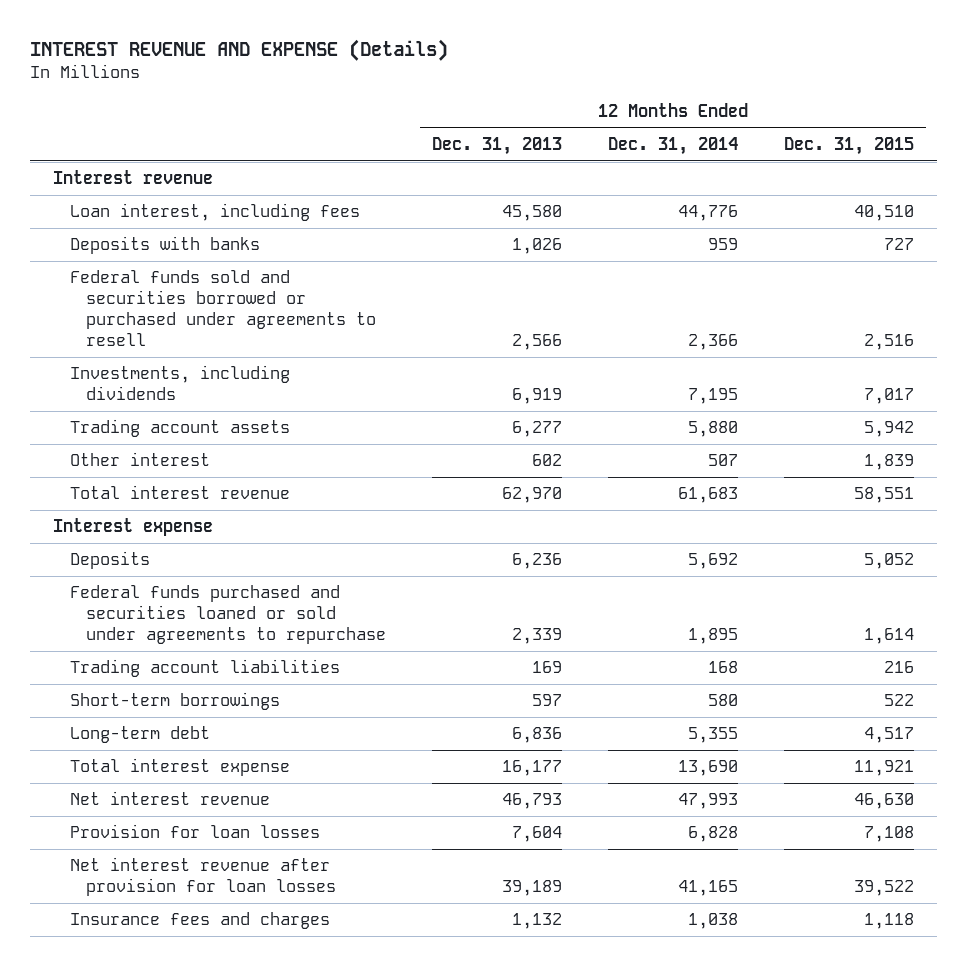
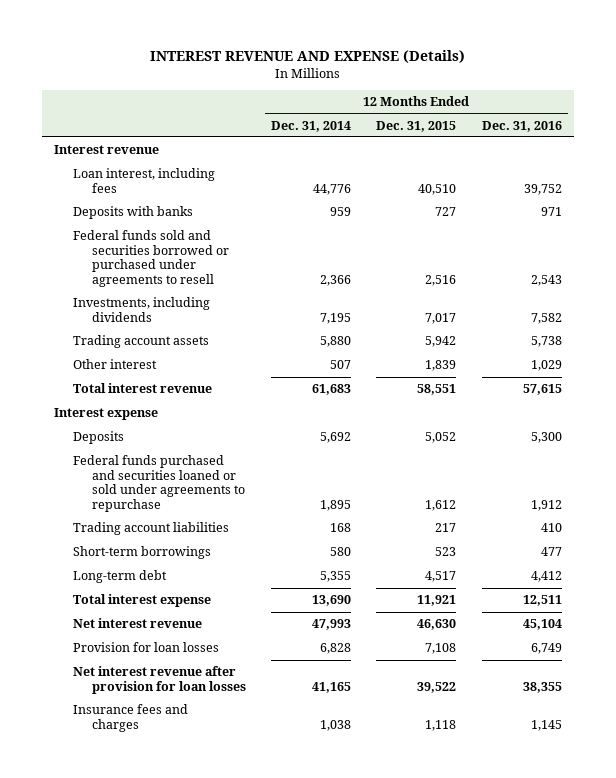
[431,136,562,155] Dec. 31, 2013 -> none
none -> [481,120,562,132] Dec. 31, 2016
[864,628,915,645] 1,614 -> [425,499,457,511] 1,612
[884,661,915,674] 216 -> [435,523,457,533] 217
[884,694,915,707] 522 -> [435,547,457,557] 523

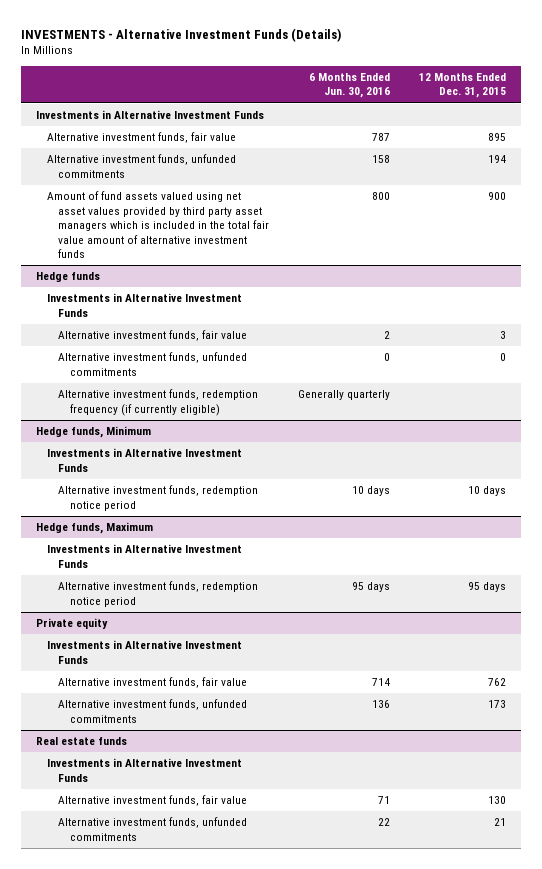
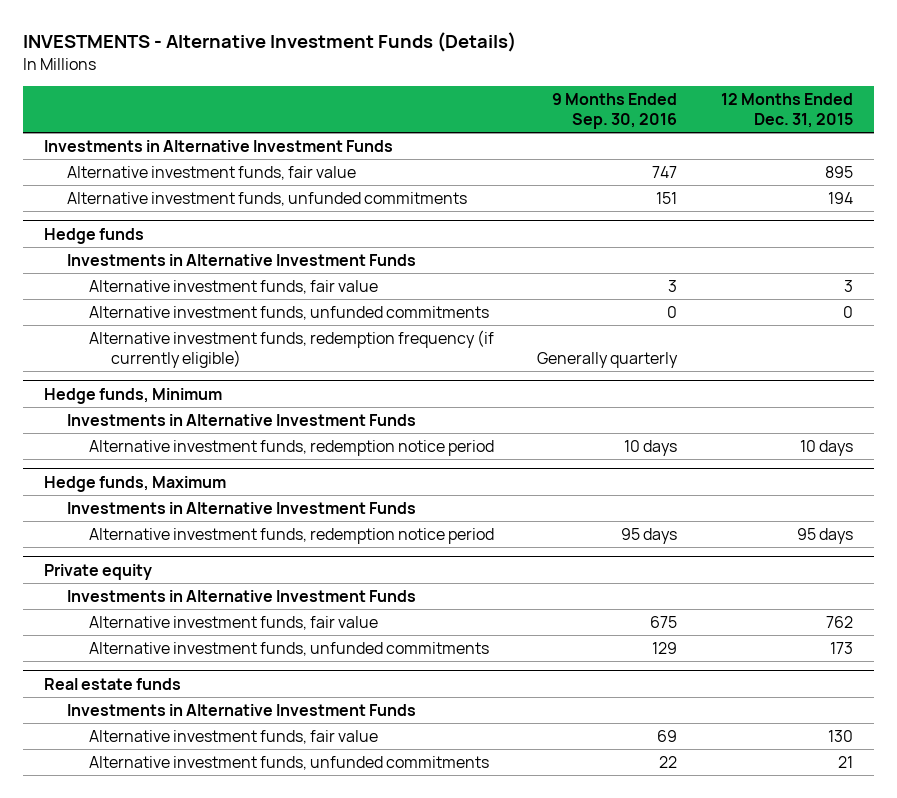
[309,72,391,99] 6 Months Ended Jun. 30, 2016 -> none
none -> [552,93,678,129] 9 Months Ended Sep. 30, 2016
[47,191,270,258] Amount of fund assets valued using net asset values provided by third party asset managers which is included in the total fair value amount of alternative investment funds -> none

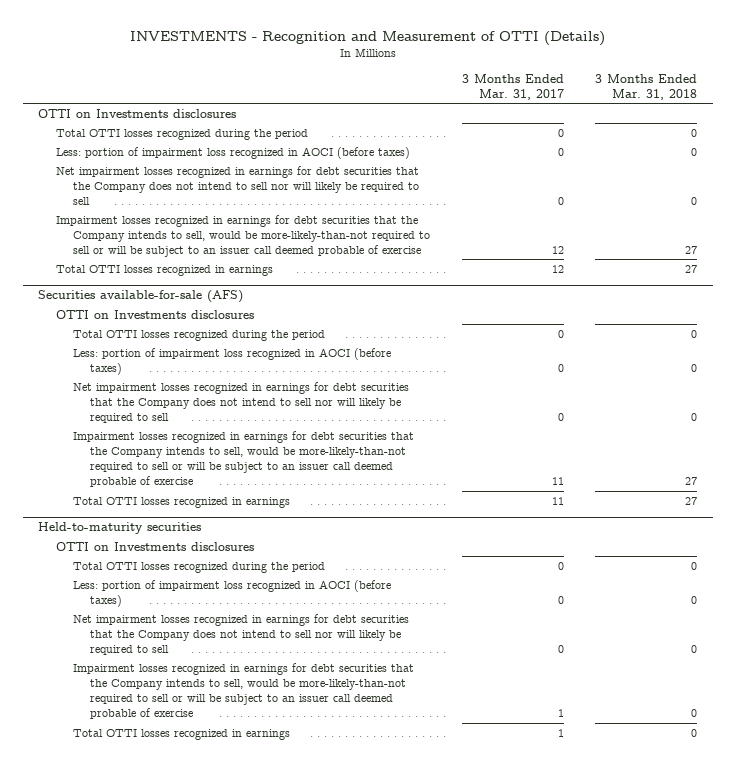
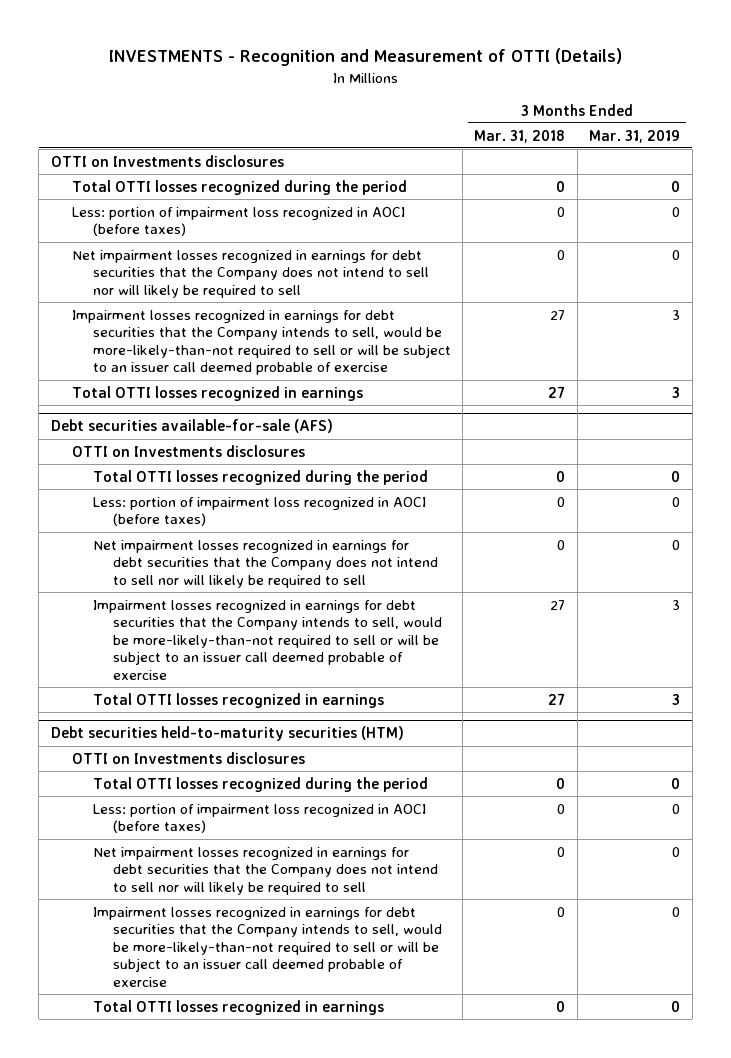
[461,73,564,100] 3 Months Ended Mar. 31, 2017 -> none
none -> [589,129,681,143] Mar. 31, 2019
[38,290,244,304] Securities available-for-sale (AFS) -> [50,419,333,434] Debt securities available-for-sale (AFS)
[38,522,202,535] Held-to-maturity securities -> [50,726,404,742] Debt securities held-to-maturity securities (HTM)

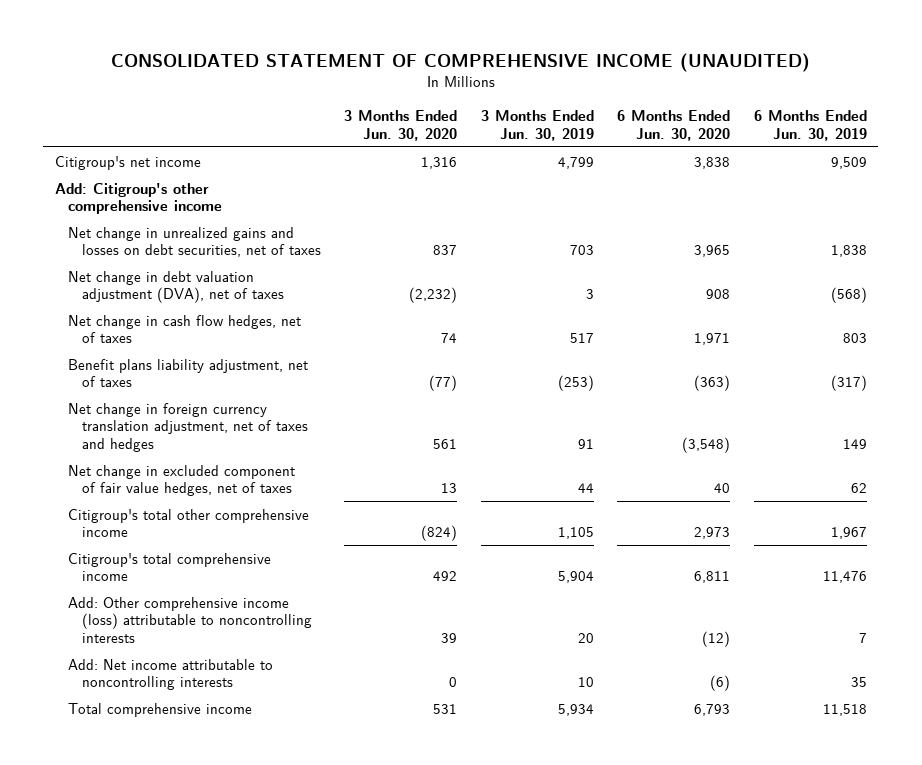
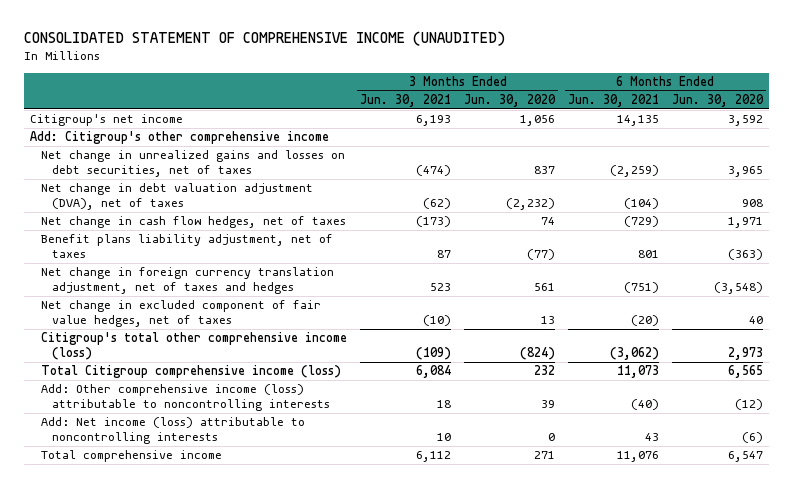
[480,110,594,141] 3 Months Ended Jun. 30, 2019 -> none
[753,110,867,141] 6 Months Ended Jun. 30, 2019 -> none
none -> [360,94,452,108] Jun. 30, 2021
none -> [567,94,659,108] Jun. 30, 2021
[421,156,458,169] 1,316 -> [520,115,556,127] 1,056
[694,156,731,169] 3,838 -> [727,115,763,127] 3,592
[68,508,310,538] Citigroup's total other comprehensive income -> [41,332,348,360] Citigroup's total other comprehensive income (loss)
[68,552,272,582] Citigroup's total comprehensive income -> [41,365,342,379] Total Citigroup comprehensive income (loss)
[433,571,458,582] 492 -> [534,365,556,376] 232
[694,571,731,584] 6,811 -> [727,365,763,379] 6,565
[68,658,274,691] Add: Net income attributable to noncontrolling interests -> [41,417,306,444] Add: Net income (loss) attributable to noncontrolling interests
[433,703,458,714] 531 -> [534,451,556,460] 271
[694,703,731,716] 6,793 -> [727,451,763,463] 6,547

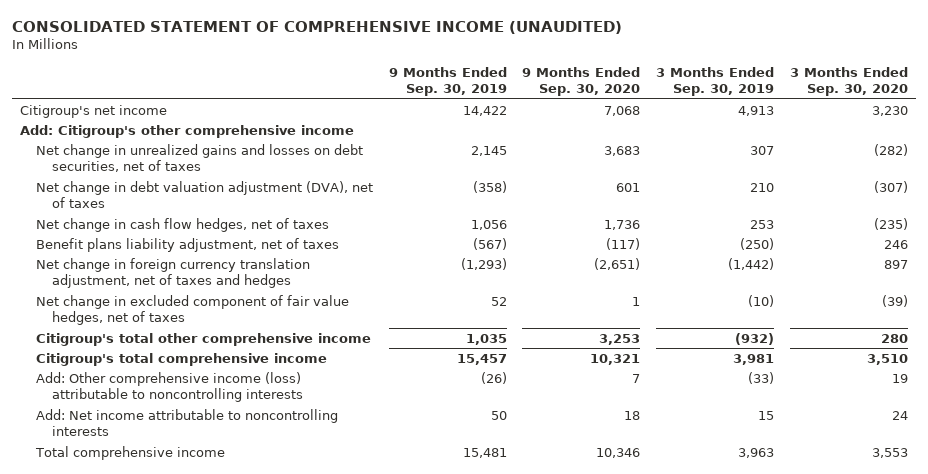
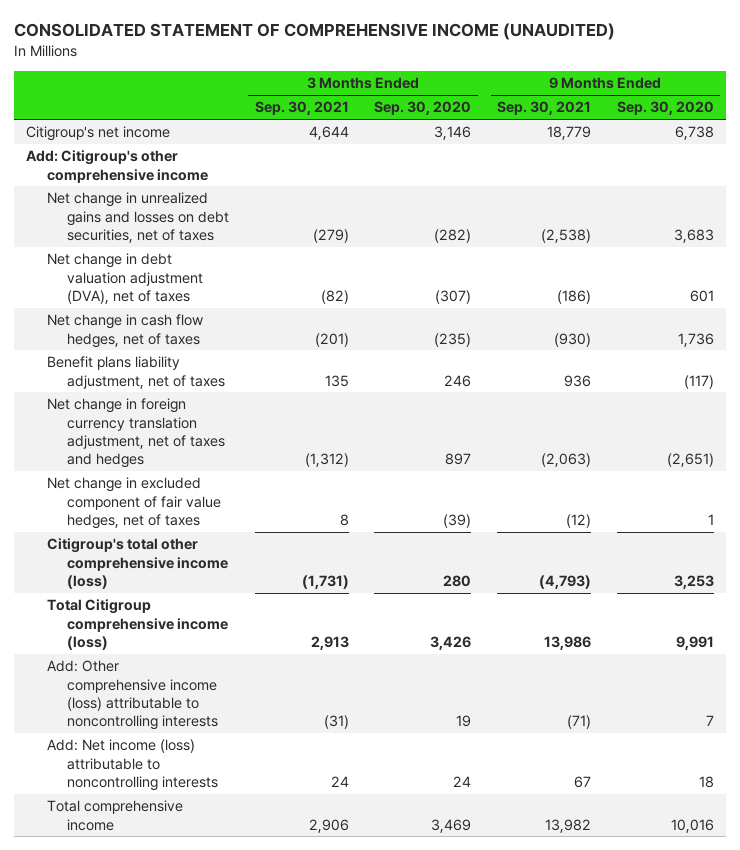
[388,66,507,97] 9 Months Ended Sep. 30, 2019 -> none
[656,66,775,97] 3 Months Ended Sep. 30, 2019 -> none
none -> [254,101,349,116] Sep. 30, 2021
none -> [496,101,591,116] Sep. 30, 2021
[604,105,641,116] 7,068 -> [674,126,714,141] 6,738
[871,105,908,116] 3,230 -> [434,126,472,141] 3,146
[36,332,372,346] Citigroup's total other comprehensive income -> [46,538,229,589] Citigroup's total other comprehensive income (loss)
[36,352,328,366] Citigroup's total comprehensive income -> [46,599,229,650] Total Citigroup comprehensive income (loss)
[590,353,641,365] 10,321 -> [675,635,714,650] 9,991
[866,353,908,365] 3,510 -> [430,635,472,650] 3,426
[36,408,339,437] Add: Net income attributable to noncontrolling interests -> [46,739,219,791] Add: Net income (loss) attributable to noncontrolling interests
[596,447,641,458] 10,346 -> [670,818,714,833] 10,016
[871,447,908,458] 3,553 -> [431,818,472,833] 3,469

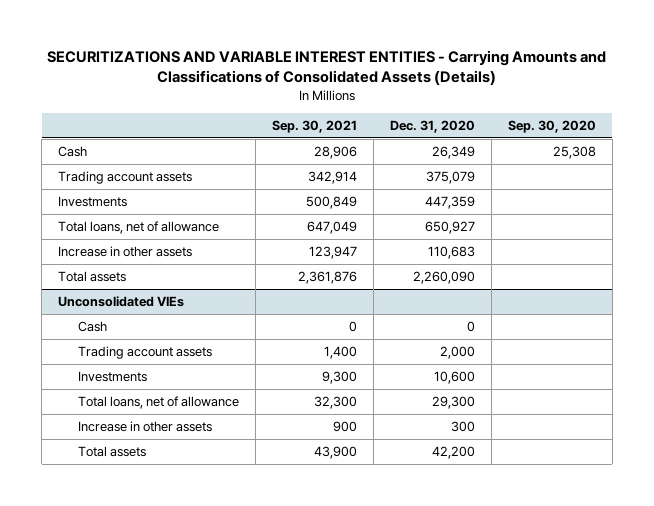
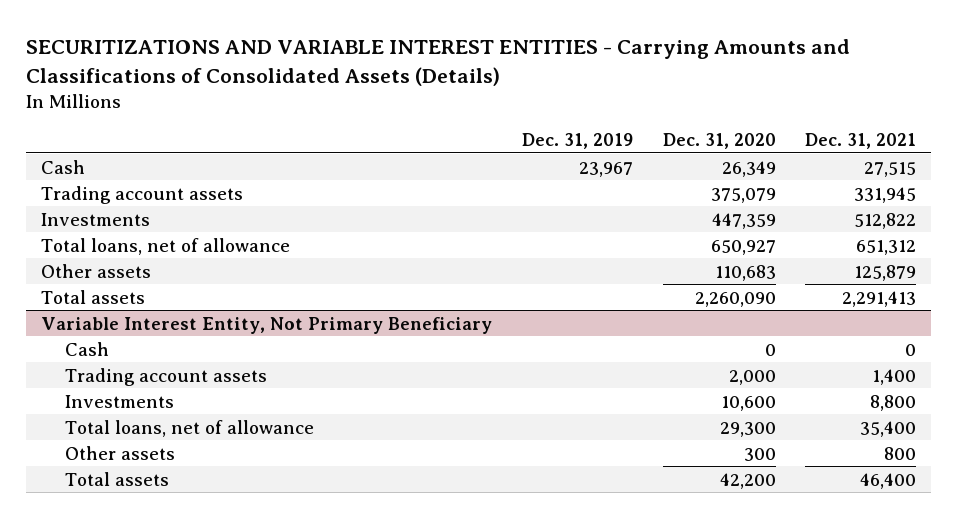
[271,120,357,134] Sep. 30, 2021 -> none
[507,120,596,134] Sep. 30, 2020 -> none
none -> [521,132,633,149] Dec. 31, 2019
none -> [805,132,917,149] Dec. 31, 2021
[58,245,193,257] Increase in other assets -> [40,263,151,278] Other assets
[58,295,185,307] Unconsolidated VIEs -> [40,316,492,334] Variable Interest Entity, Not Primary Beneficiary
[77,420,212,432] Increase in other assets -> [64,445,175,460] Other assets

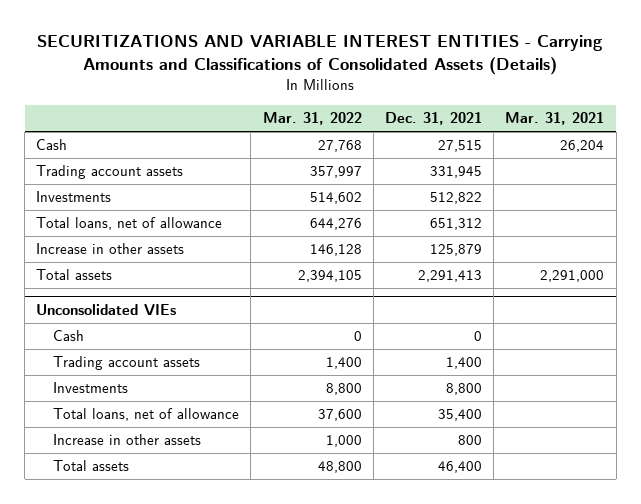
[521,132,633,149] Dec. 31, 2019 -> none
[662,132,776,149] Dec. 31, 2020 -> none
none -> [262,112,362,126] Mar. 31, 2022
none -> [505,112,605,126] Mar. 31, 2021
[40,263,151,278] Other assets -> [36,243,185,255] Increase in other assets
[40,316,492,334] Variable Interest Entity, Not Primary Beneficiary -> [36,303,177,316] Unconsolidated VIEs
[64,445,175,460] Other assets -> [53,434,202,446] Increase in other assets

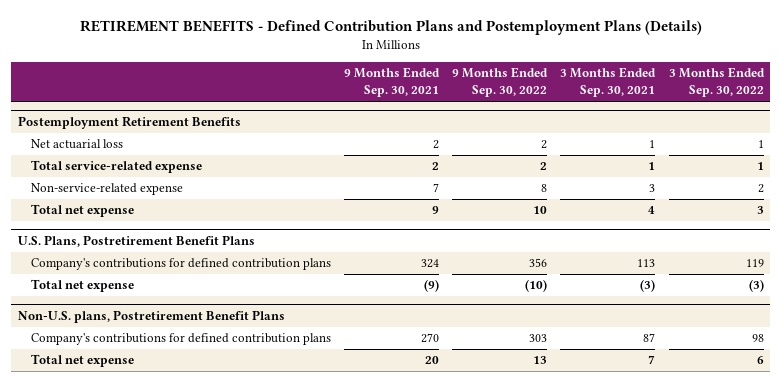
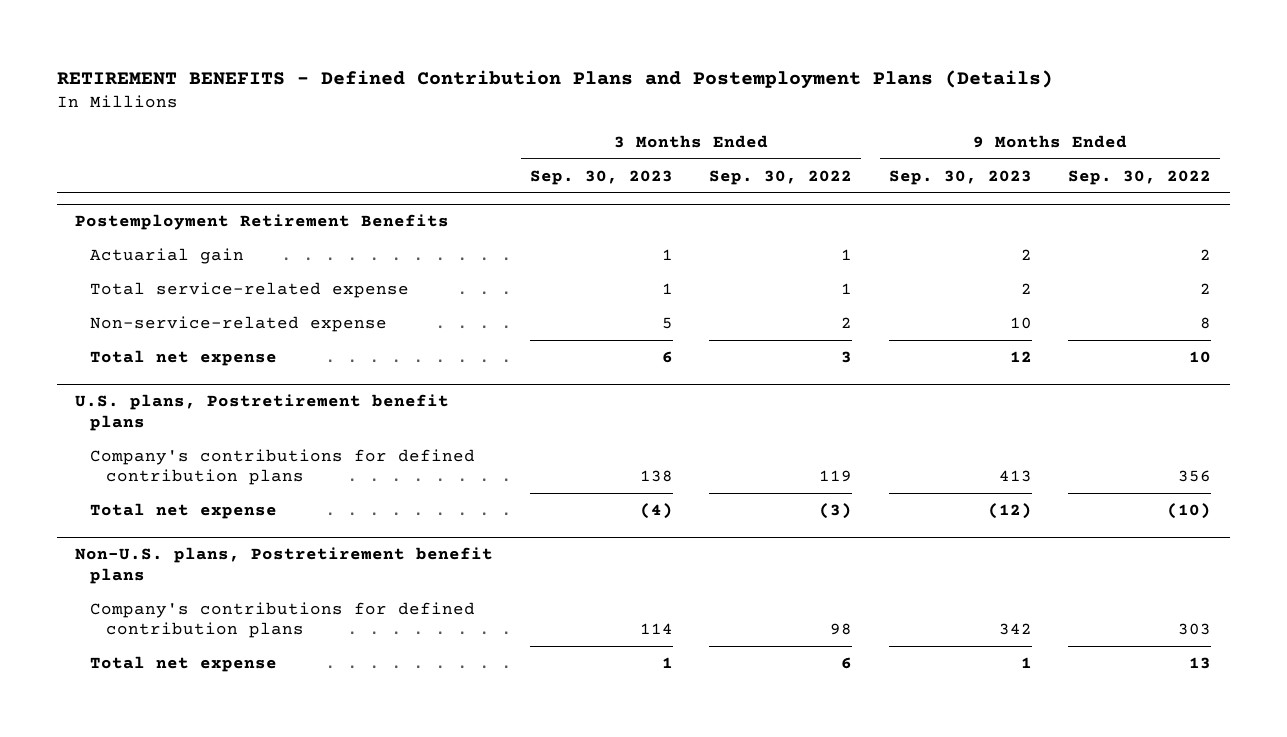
[343,67,440,98] 9 Months Ended Sep. 30, 2021 -> none
[560,67,657,98] 3 Months Ended Sep. 30, 2021 -> none
none -> [529,169,673,185] Sep. 30, 2023
none -> [888,169,1032,185] Sep. 30, 2023
[30,139,123,150] Net actuarial loss -> [90,248,245,265] Actuarial gain
[17,234,255,247] U.S. Plans, Postretirement Benefit Plans -> [75,394,450,431] U.S. plans, Postretirement benefit plans
[17,309,285,323] Non-U.S. plans, Postretirement Benefit Plans -> [75,547,494,584] Non-U.S. plans, Postretirement benefit plans

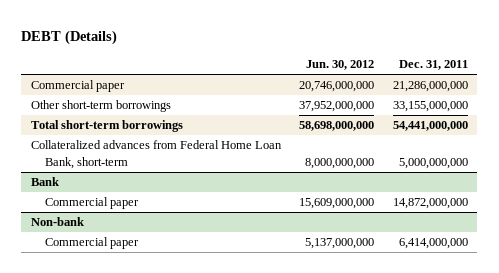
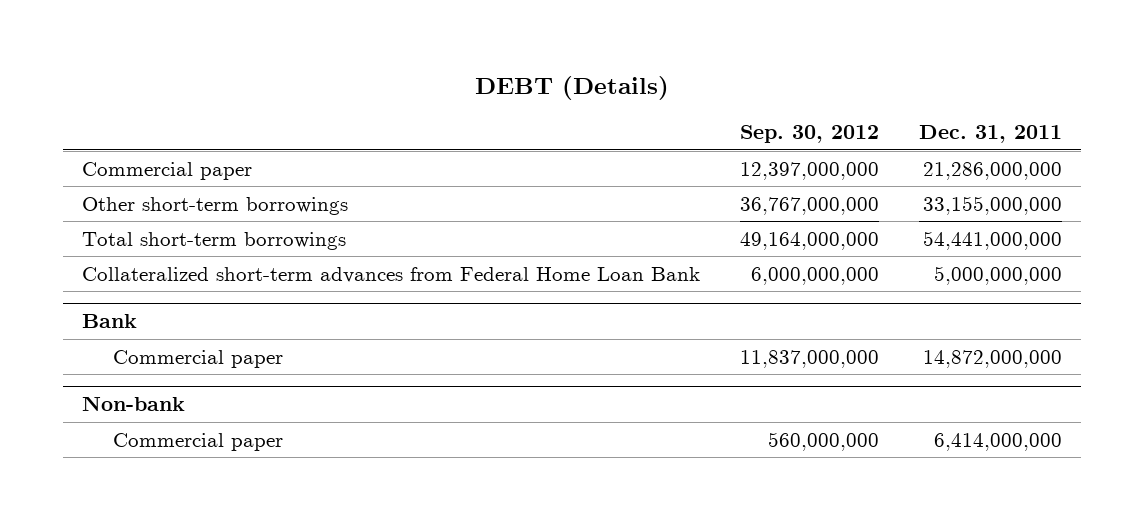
[306,60,375,71] Jun. 30, 2012 -> none
none -> [739,125,879,144] Sep. 30, 2012
[30,140,282,169] Collateralized advances from Federal Home Loan Bank, short-term -> [82,266,701,283] Collateralized short-term advances from Federal Home Loan Bank

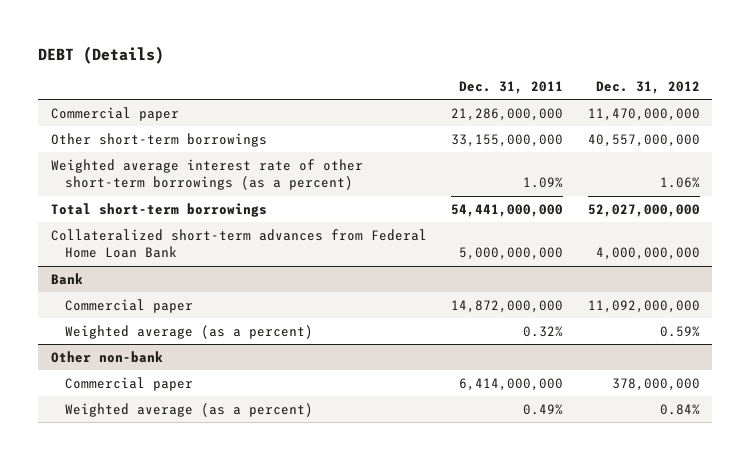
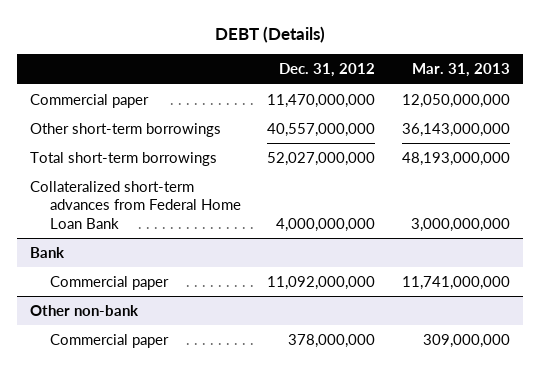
[459,81,564,95] Dec. 31, 2011 -> none
none -> [411,63,510,78] Mar. 31, 2013
[50,158,363,191] Weighted average interest rate of other short-term borrowings (as a percent) -> none
[64,324,313,339] Weighted average (as a percent) -> none
[64,402,313,417] Weighted average (as a percent) -> none

